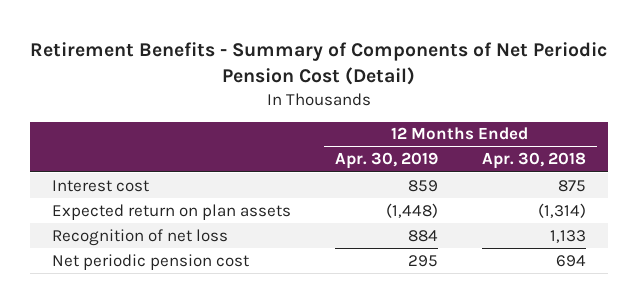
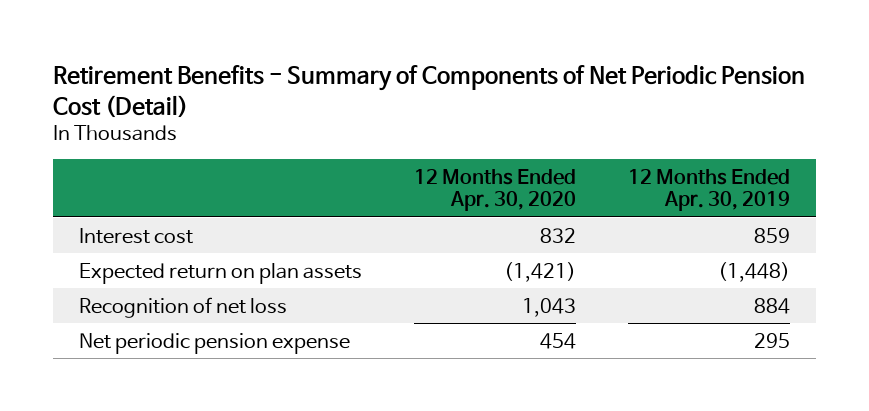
[481,152,586,170] Apr. 30, 2018 -> none
none -> [414,168,577,212] 12 Months Ended Apr. 30, 2020
[51,253,249,270] Net periodic pension cost -> [79,332,351,354] Net periodic pension expense

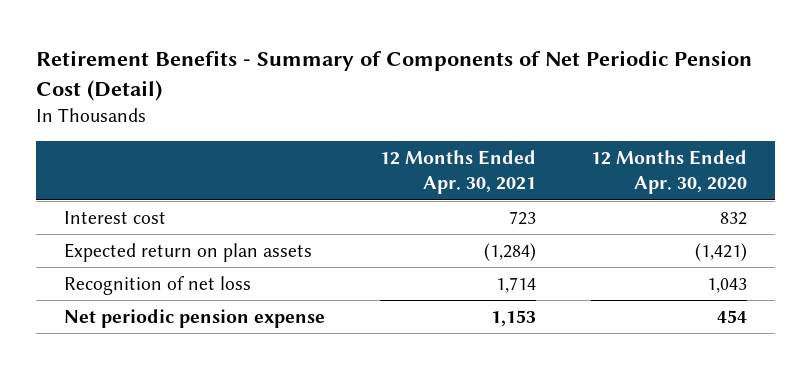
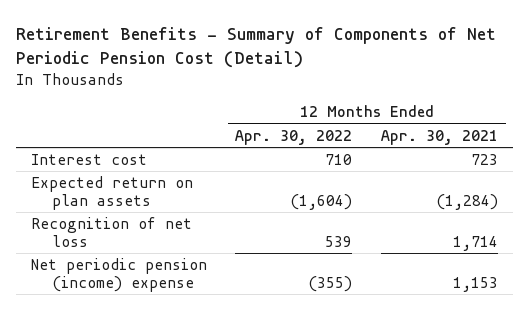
[591,150,748,195] 12 Months Ended Apr. 30, 2020 -> none
none -> [235,129,353,145] Apr. 30, 2022
[63,308,325,328] Net periodic pension expense -> [30,258,207,292] Net periodic pension (income) expense

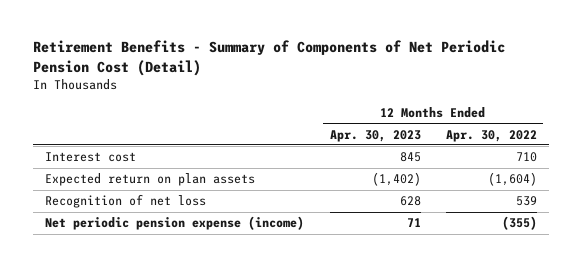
[381,129,499,145] Apr. 30, 2021 -> none
none -> [329,129,421,142] Apr. 30, 2023
[30,258,207,292] Net periodic pension (income) expense -> [45,216,305,231] Net periodic pension expense (income)

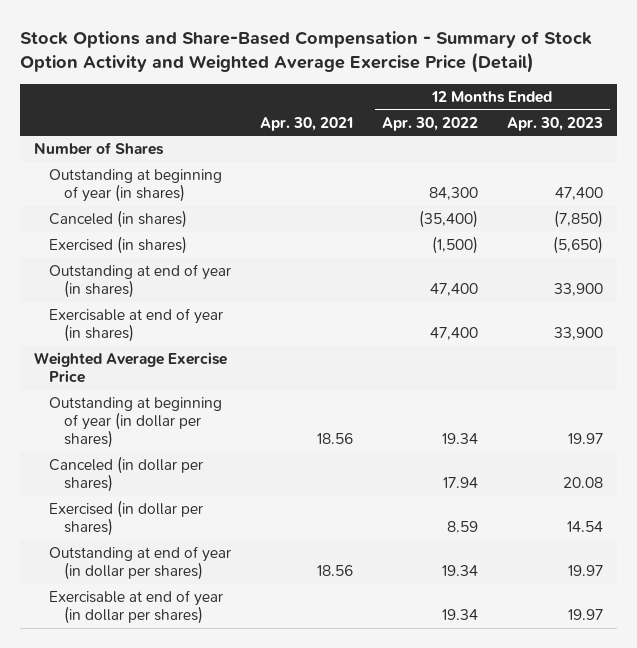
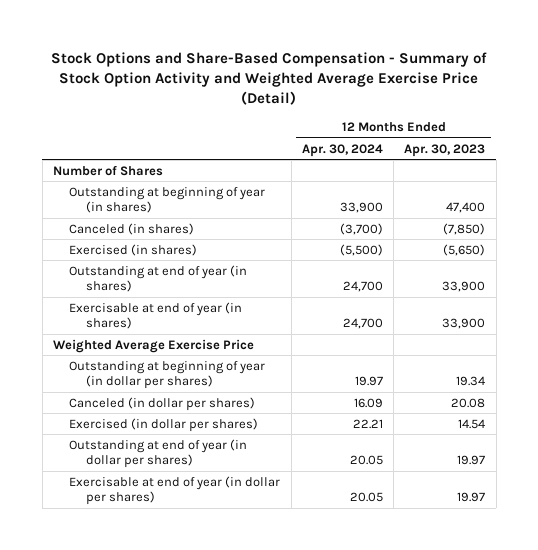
[259,116,353,131] Apr. 30, 2021 -> none
[381,116,478,131] Apr. 30, 2022 -> none
none -> [301,143,383,157] Apr. 30, 2024
[567,433,603,445] 19.97 -> [456,376,486,387] 19.34

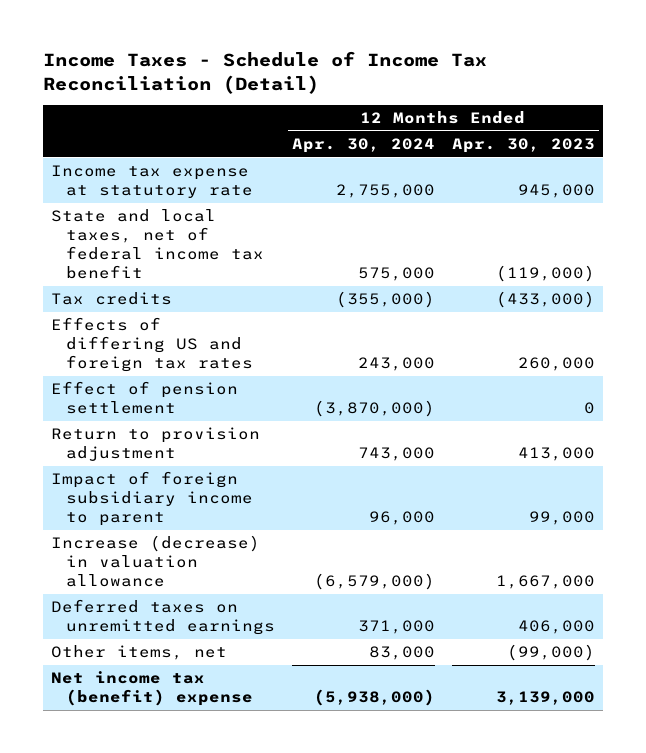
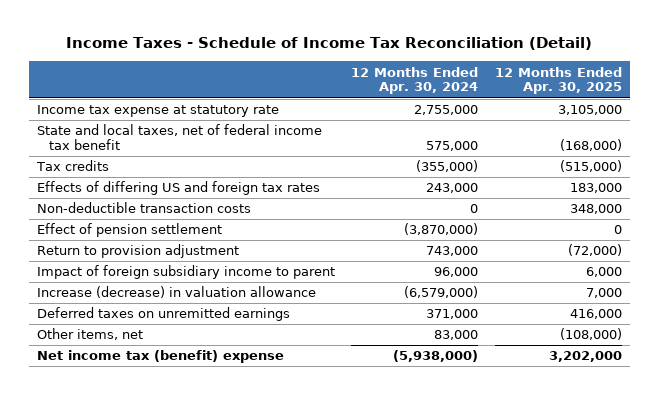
[451,138,595,154] Apr. 30, 2023 -> none
none -> [495,66,623,95] 12 Months Ended Apr. 30, 2025
none -> [36,202,251,214] Non-deductible transaction costs

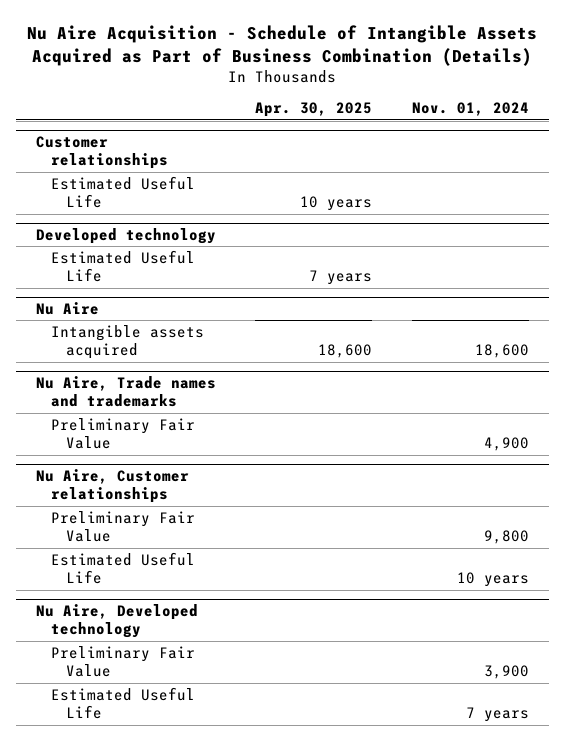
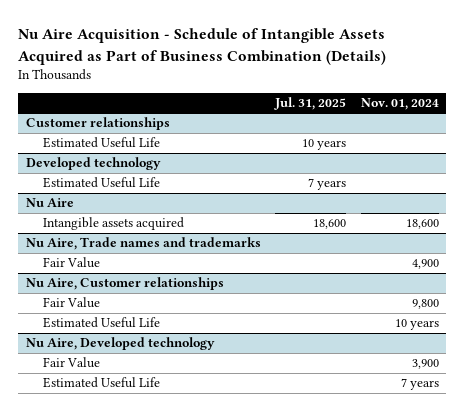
[255,102,373,118] Apr. 30, 2025 -> none
none -> [274,96,347,110] Jul. 31, 2025
[50,417,195,450] Preliminary Fair Value -> [42,257,100,269] Fair Value
[50,510,195,543] Preliminary Fair Value -> [42,297,100,309] Fair Value
[50,645,195,678] Preliminary Fair Value -> [42,357,100,369] Fair Value

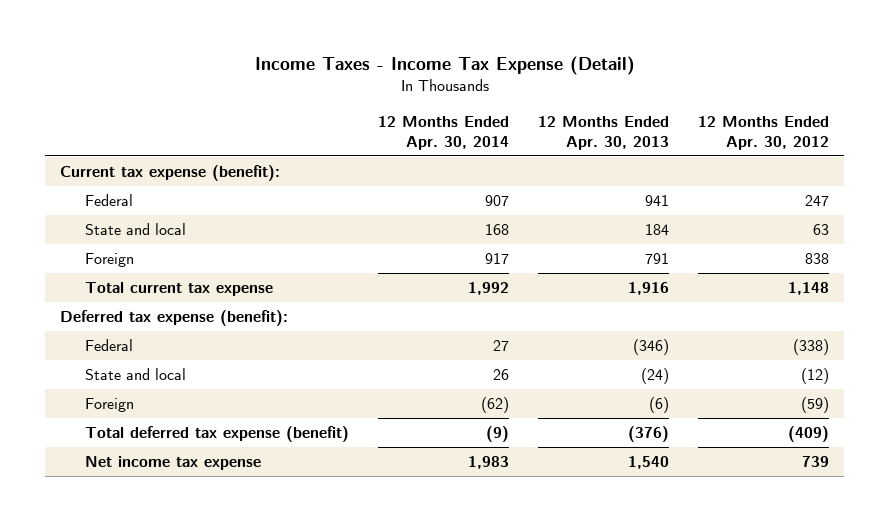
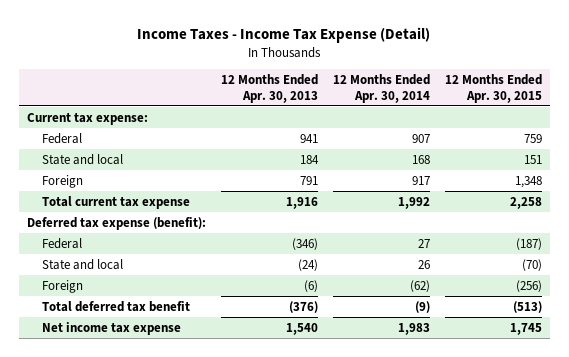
[698,116,830,150] 12 Months Ended Apr. 30, 2012 -> none
none -> [445,74,543,103] 12 Months Ended Apr. 30, 2015
[59,165,280,182] Current tax expense (benefit): -> [26,112,148,125] Current tax expense:
[84,426,349,443] Total deferred tax expense (benefit) -> [41,300,190,312] Total deferred tax benefit

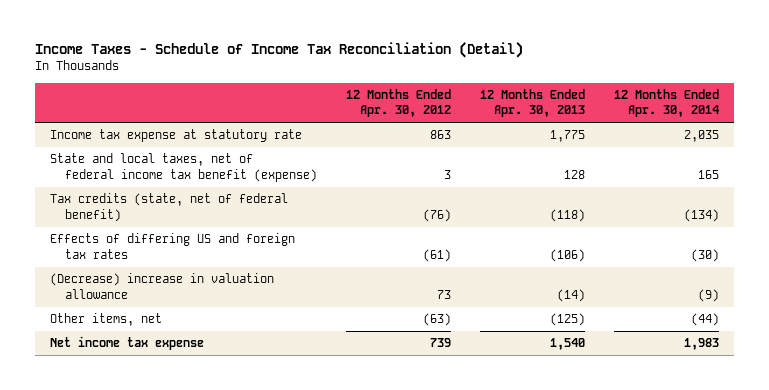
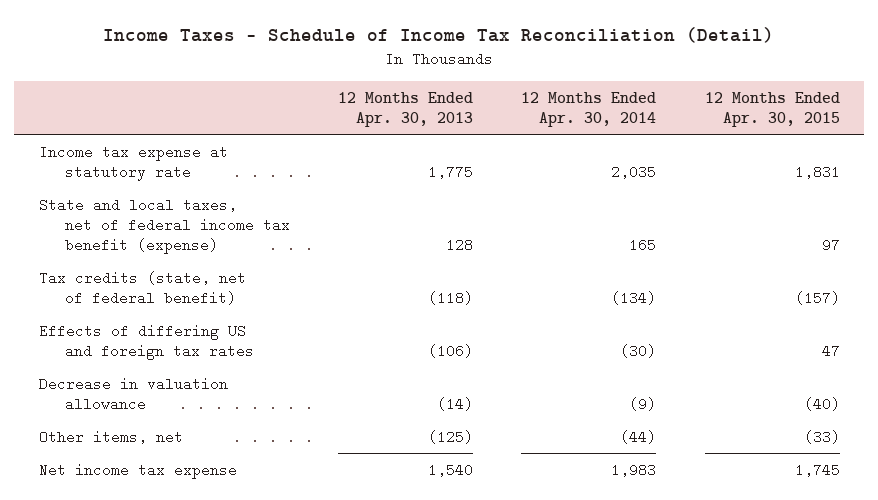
[345,88,451,118] 12 Months Ended Apr. 30, 2012 -> none
none -> [704,91,840,128] 12 Months Ended Apr. 30, 2015
[49,273,274,299] (Decrease) increase in valuation allowance -> [38,376,228,411] Decrease in valuation allowance

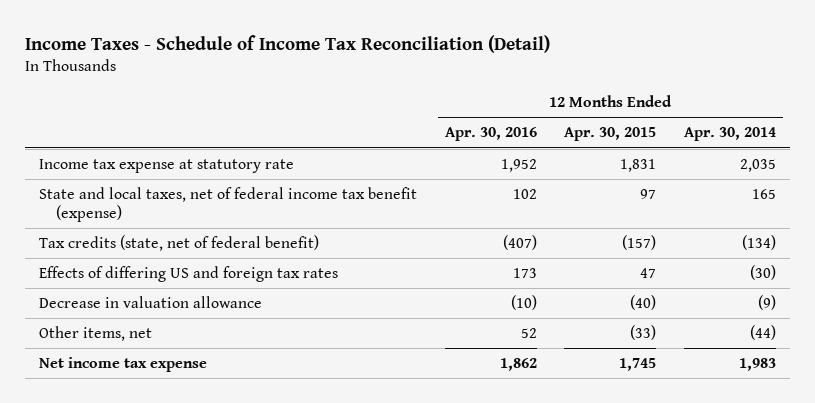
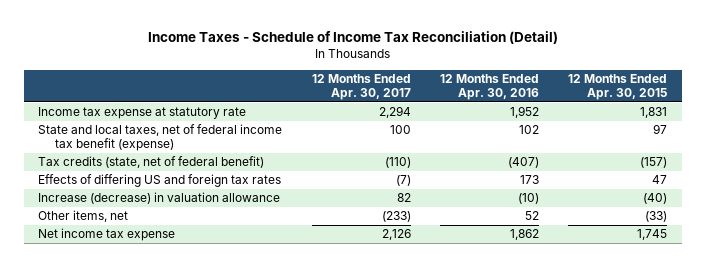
[684,127,777,142] Apr. 30, 2014 -> none
none -> [311,74,411,101] 12 Months Ended Apr. 30, 2017
[38,296,262,309] Decrease in valuation allowance -> [38,192,281,205] Increase (decrease) in valuation allowance

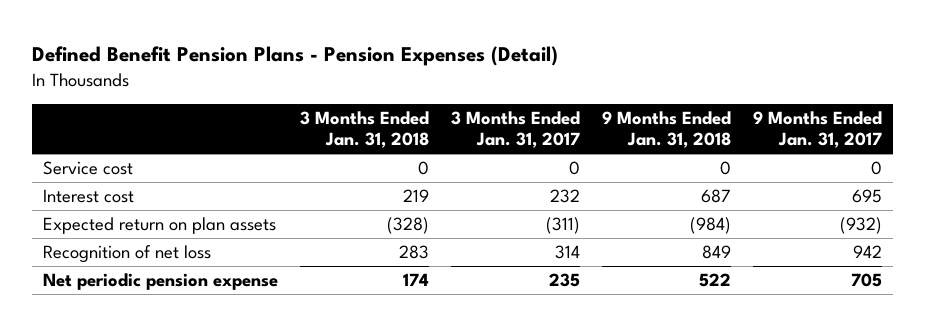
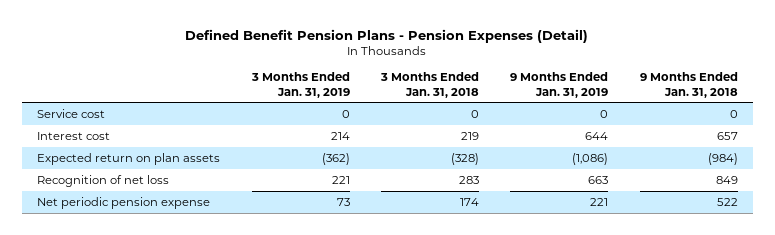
[451,110,581,149] 3 Months Ended Jan. 31, 2017 -> none
[753,110,883,149] 9 Months Ended Jan. 31, 2017 -> none
none -> [250,72,350,98] 3 Months Ended Jan. 31, 2019
none -> [510,72,609,98] 9 Months Ended Jan. 31, 2019
[701,188,732,203] 687 -> [716,131,738,140] 657

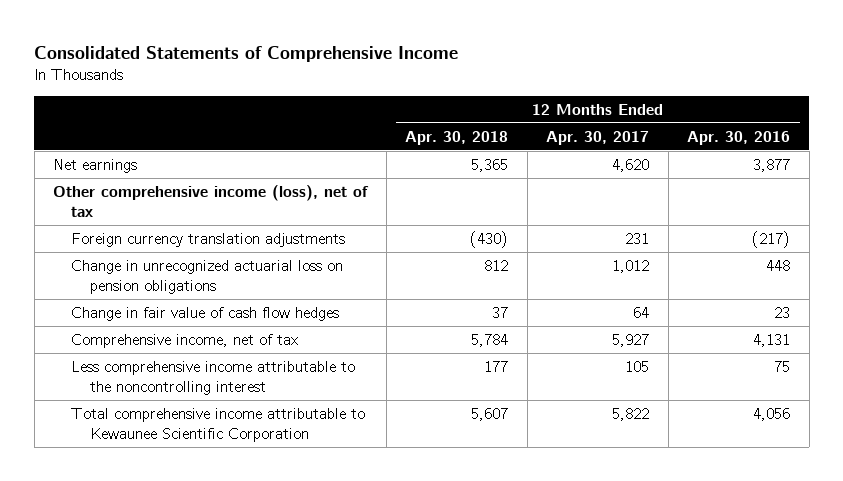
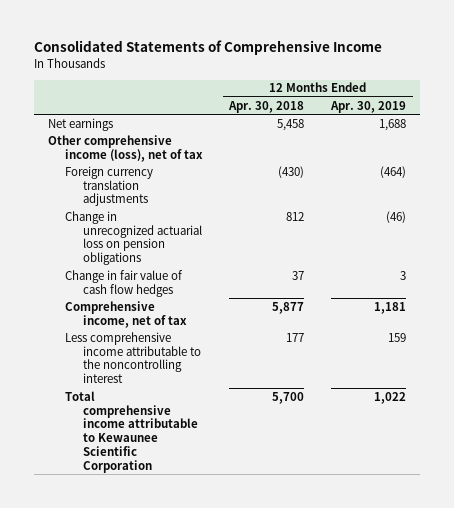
[546,130,650,145] Apr. 30, 2017 -> none
[687,130,791,145] Apr. 30, 2016 -> none
none -> [330,100,407,113] Apr. 30, 2019
[471,158,509,172] 5,365 -> [277,118,305,131] 5,458
[471,333,509,347] 5,784 -> [272,301,305,314] 5,877
[471,407,509,421] 5,607 -> [272,391,305,404] 5,700

